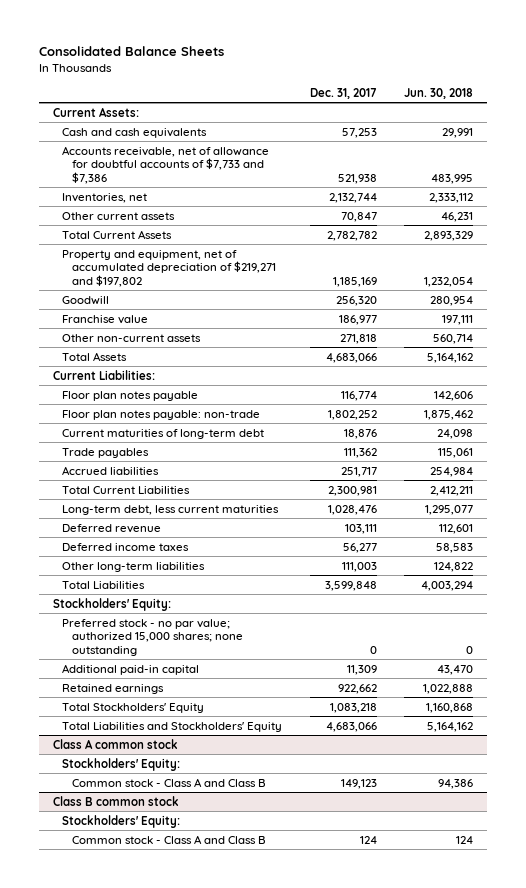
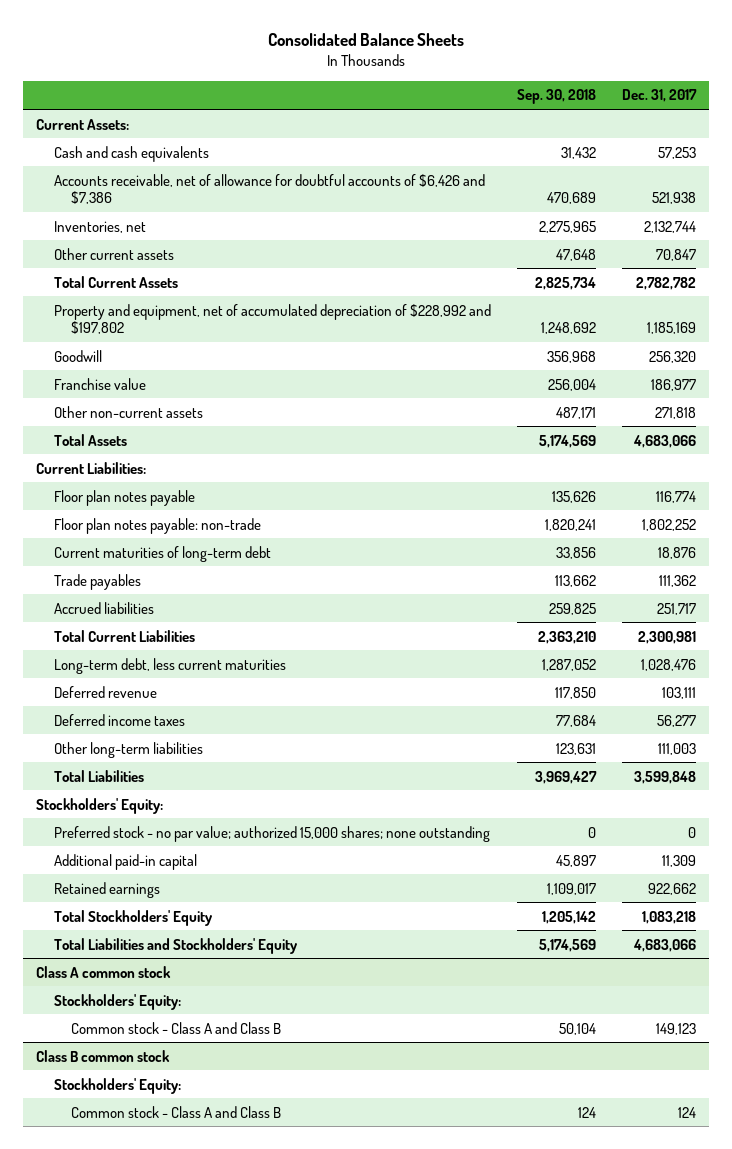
[404,87,474,99] Jun. 30, 2018 -> none
none -> [516,89,596,105] Sep. 30, 2018
[62,145,270,184] Accounts receivable, net of allowance for doubtful accounts of $7,733 and $7,386 -> [53,173,485,205] Accounts receivable, net of allowance for doubtful accounts of $6,426 and $7,386
[62,249,276,287] Property and equipment, net of accumulated depreciation of $219,271 and $197,802 -> [53,303,491,335] Property and equipment, net of accumulated depreciation of $228,992 and $197,802

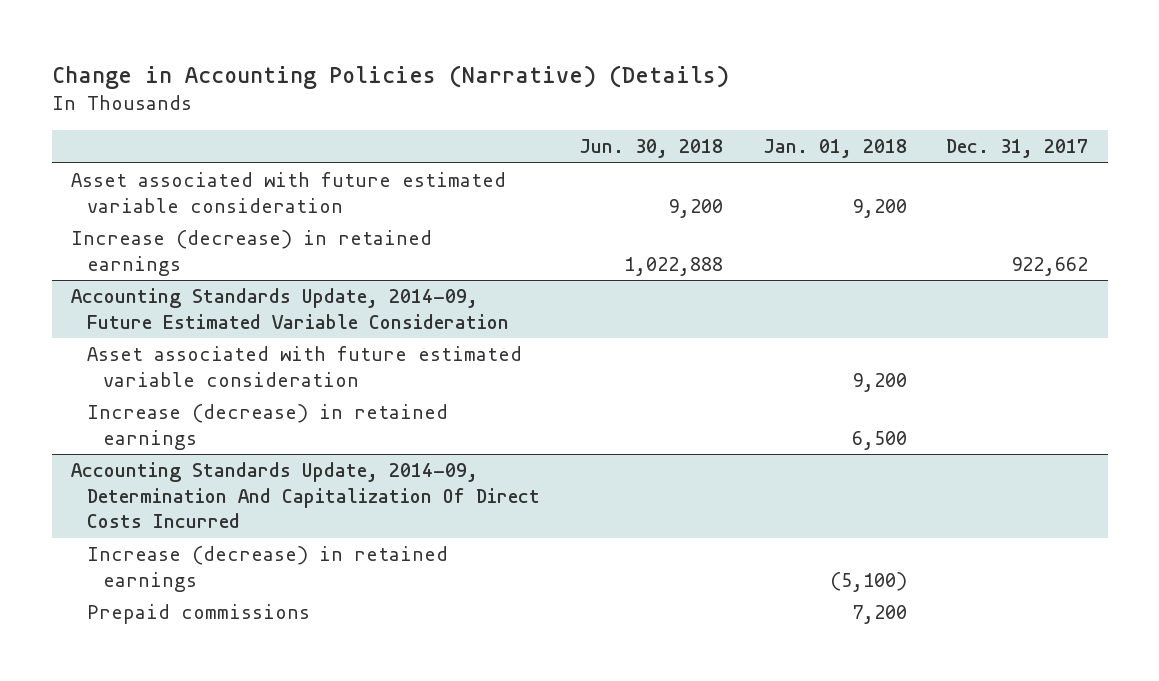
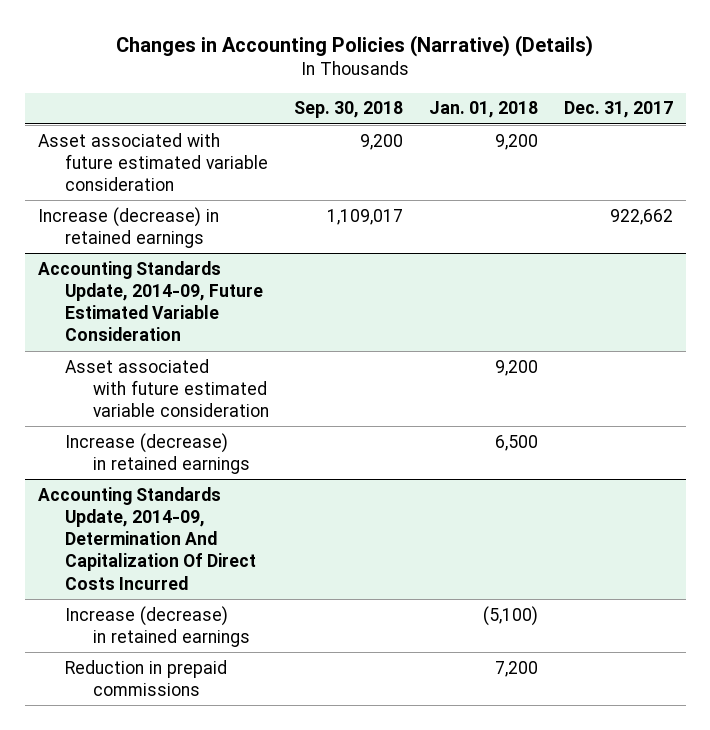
[51,64,729,89] Change in Accounting Policies (Narrative) (Details) -> [116,34,594,57] Changes in Accounting Policies (Narrative) (Details)
[579,139,724,159] Jun. 30, 2018 -> none
none -> [294,101,404,119] Sep. 30, 2018
[87,604,311,625] Prepaid commissions -> [65,659,228,696] Reduction in prepaid commissions

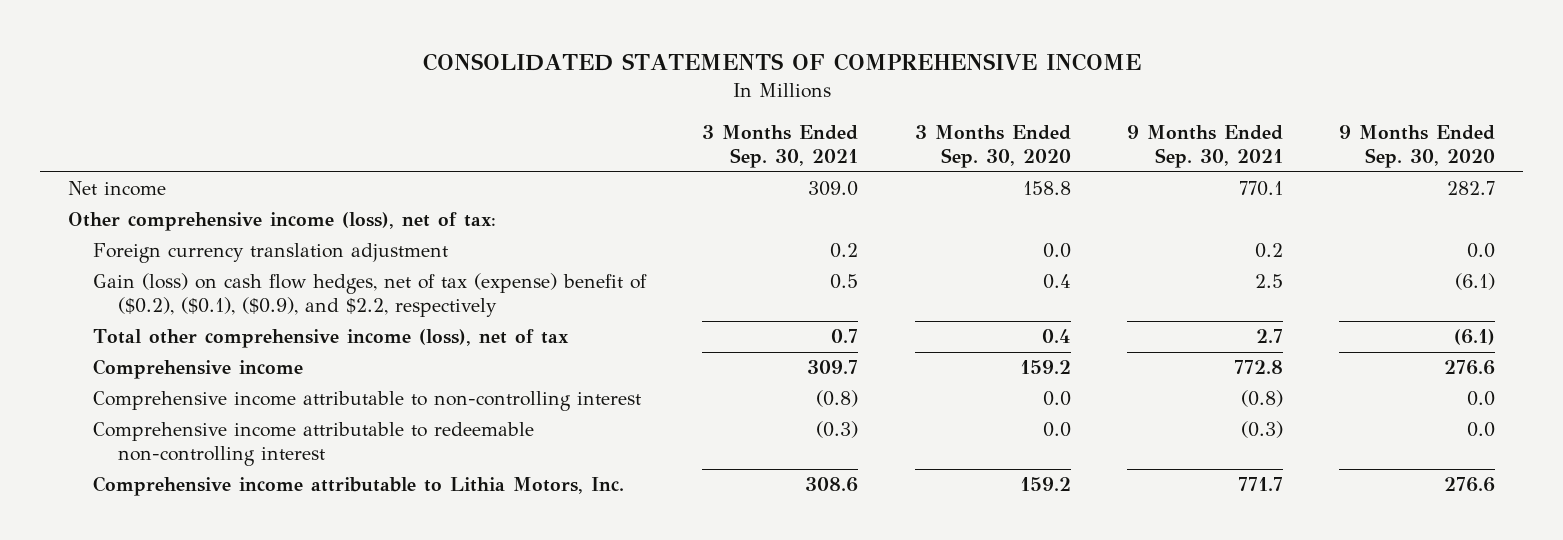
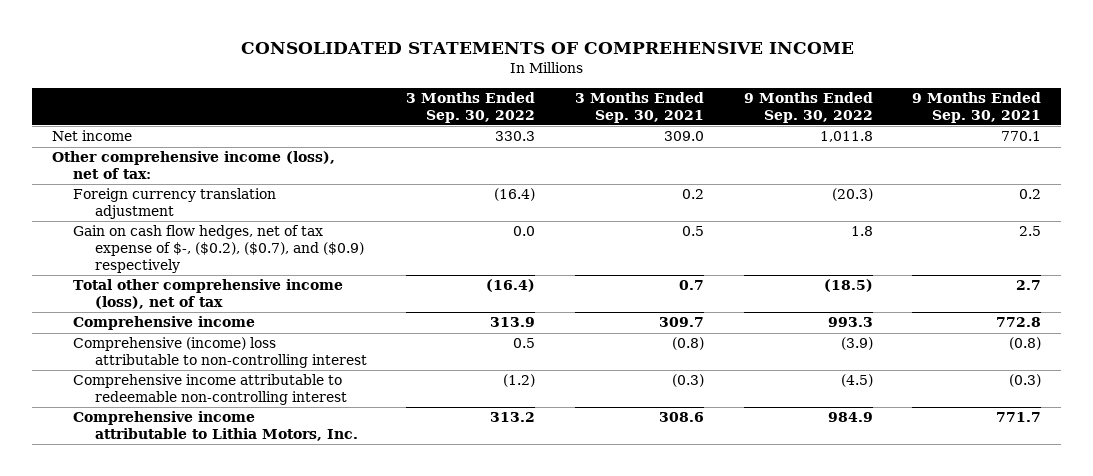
[914,124,1071,168] 3 Months Ended Sep. 30, 2020 -> none
[1339,124,1496,168] 9 Months Ended Sep. 30, 2020 -> none
none -> [406,92,536,123] 3 Months Ended Sep. 30, 2022
none -> [743,92,873,123] 9 Months Ended Sep. 30, 2022
[93,273,648,318] Gain (loss) on cash flow hedges, net of tax (expense) benefit of ($0.2), ($0.1), ($0.9), and $2.2, respectively -> [73,225,364,273] Gain on cash flow hedges, net of tax expense of $-, ($0.2), ($0.7), and ($0.9) respectively
[93,391,642,412] Comprehensive income attributable to non-controlling interest -> [73,337,367,369] Comprehensive (income) loss attributable to non-controlling interest

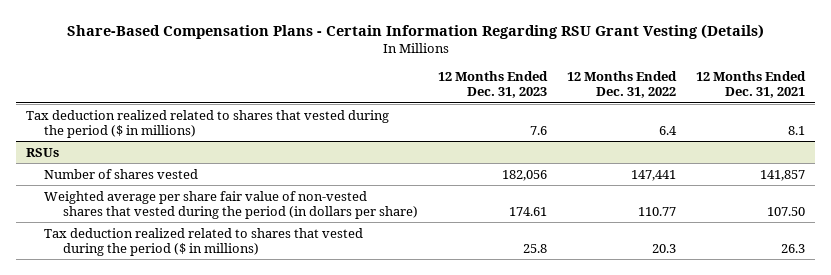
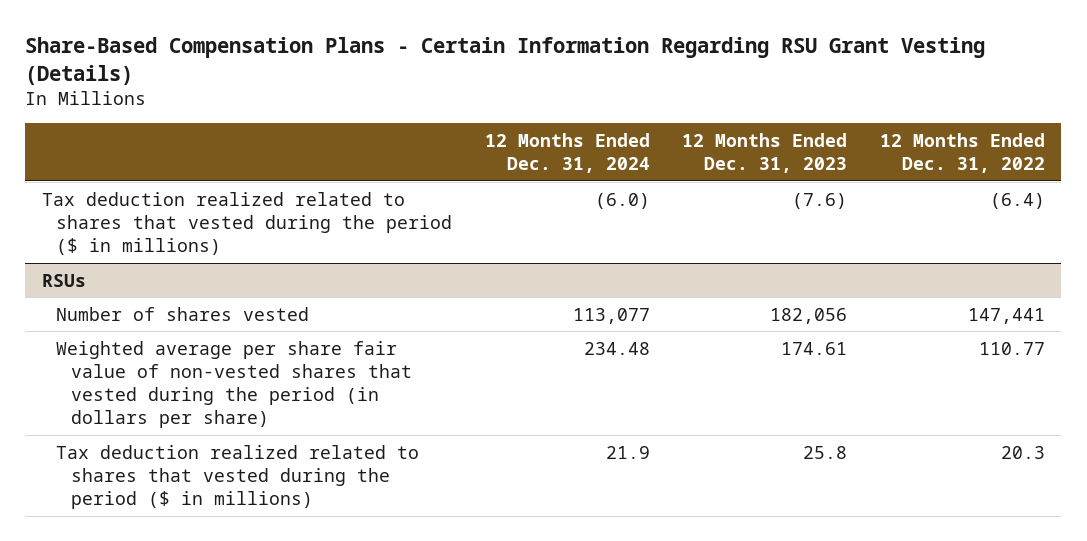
[696,71,807,99] 12 Months Ended Dec. 31, 2021 -> none
none -> [484,132,650,174] 12 Months Ended Dec. 31, 2024
[529,125,547,135] 7.6 -> [792,192,848,209] (7.6)
[659,125,678,135] 6.4 -> [990,192,1046,209] (6.4)

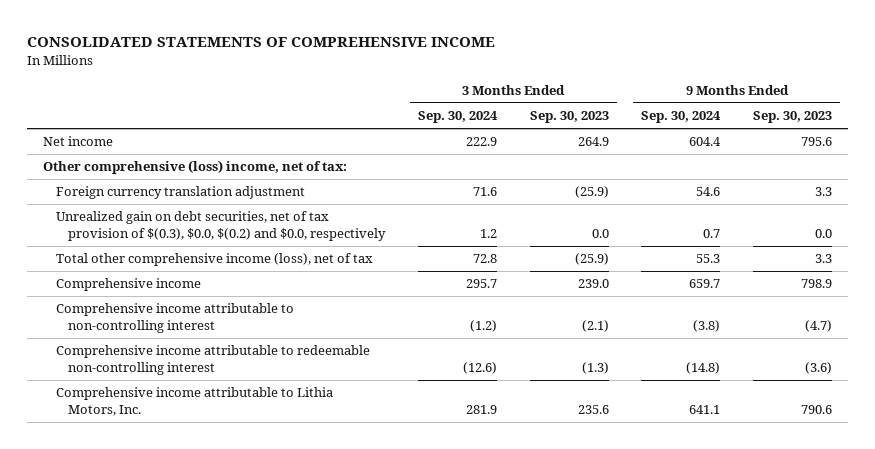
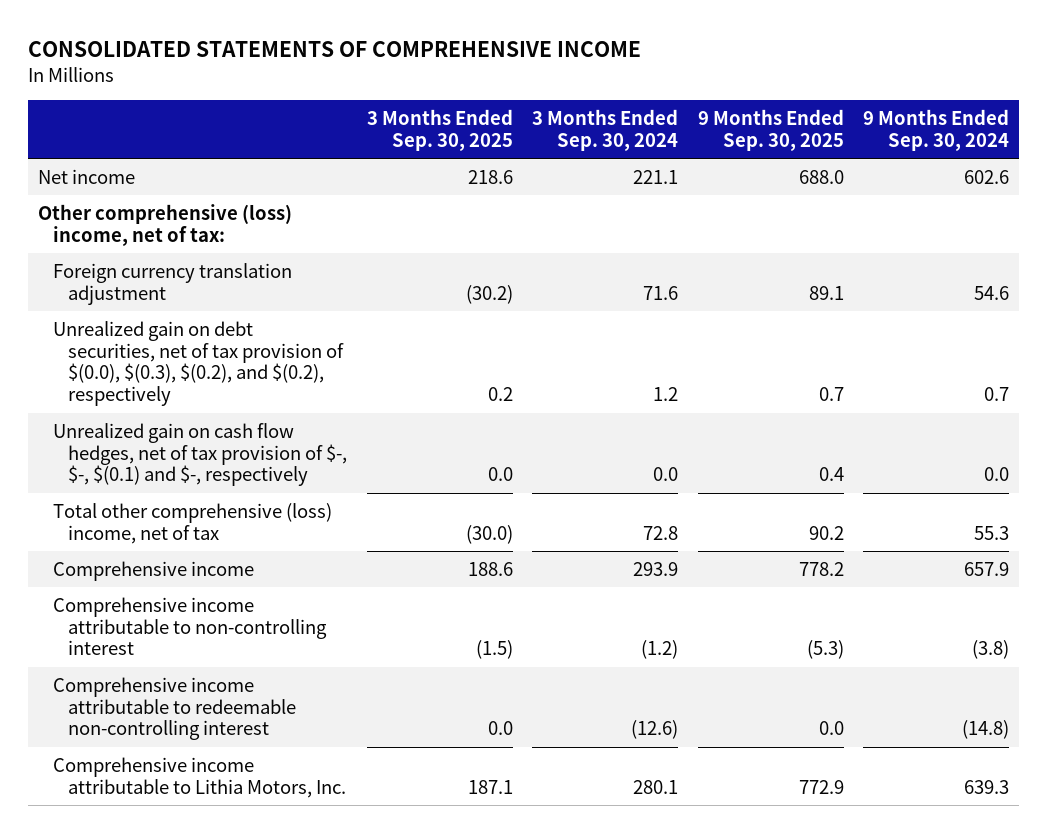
[529,111,609,124] Sep. 30, 2023 -> none
[752,111,832,124] Sep. 30, 2023 -> none
none -> [366,108,513,151] 3 Months Ended Sep. 30, 2025
none -> [697,108,844,151] 9 Months Ended Sep. 30, 2025
[465,137,497,147] 222.9 -> [633,169,679,184] 221.1
[689,137,722,147] 604.4 -> [963,169,1009,184] 602.6
[55,211,387,242] Unrealized gain on debt securities, net of tax provision of $(0.3), $0.0, $(0.2) and $0.0, respectively -> [53,320,345,407] Unrealized gain on debt securities, net of tax provision of $(0.0), $(0.3), $(0.2), and $(0.2), respectively
none -> [53,422,348,487] Unrealized gain on cash flow hedges, net of tax provision of $-, $-, $(0.1) and $-, respectively
[55,253,373,267] Total other comprehensive income (loss), net of tax -> [53,502,333,544] Total other comprehensive (loss) income, net of tax
[465,279,497,289] 295.7 -> [633,561,679,576] 293.9
[689,279,721,289] 659.7 -> [963,561,1009,576] 657.9
[465,405,497,415] 281.9 -> [633,779,679,794] 280.1
[689,405,721,415] 641.1 -> [963,779,1009,794] 639.3

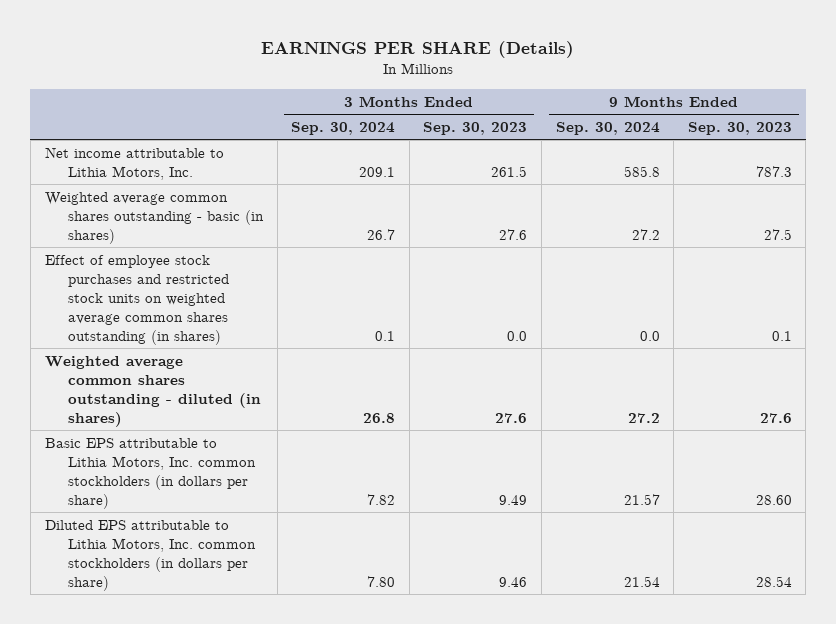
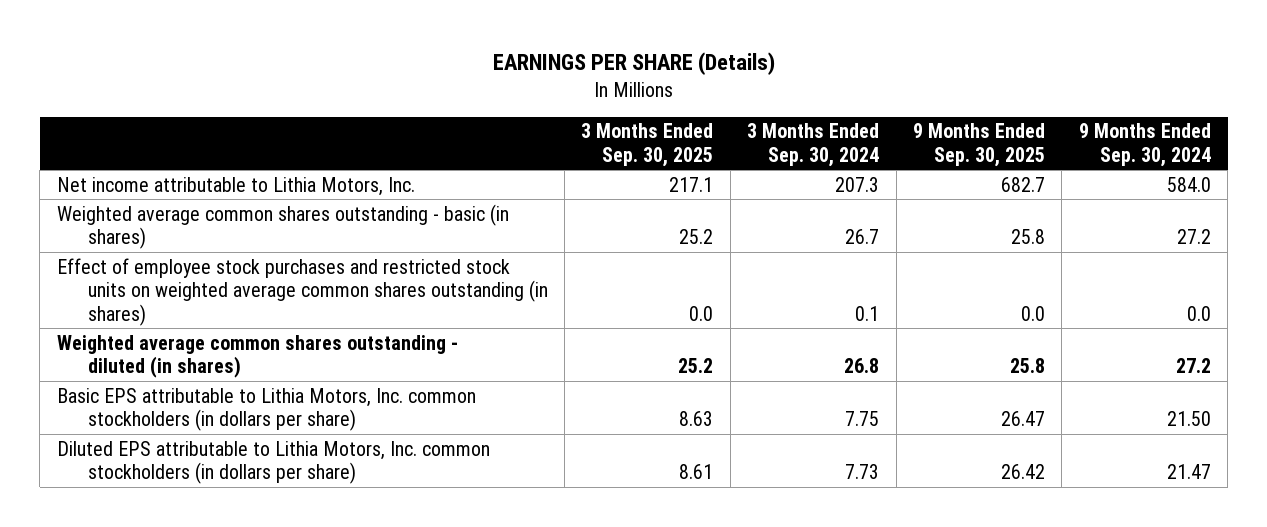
[423,121,528,135] Sep. 30, 2023 -> none
[687,121,792,135] Sep. 30, 2023 -> none
none -> [581,123,714,167] 3 Months Ended Sep. 30, 2025
none -> [912,123,1045,167] 9 Months Ended Sep. 30, 2025
[359,166,396,177] 209.1 -> [835,176,880,192] 207.3
[623,165,660,177] 585.8 -> [1166,176,1211,192] 584.0
[367,493,396,505] 7.82 -> [845,411,880,427] 7.75
[623,493,660,505] 21.57 -> [1166,411,1211,427] 21.50
[367,575,396,587] 7.80 -> [845,464,880,480] 7.73
[623,575,660,587] 21.54 -> [1166,464,1211,480] 21.47

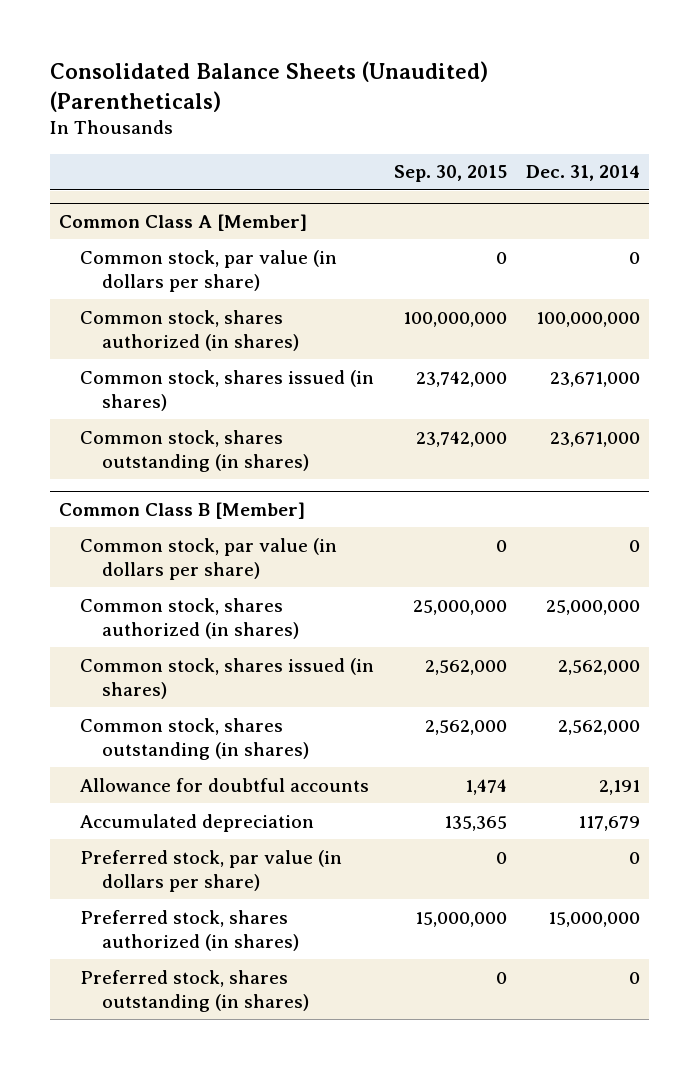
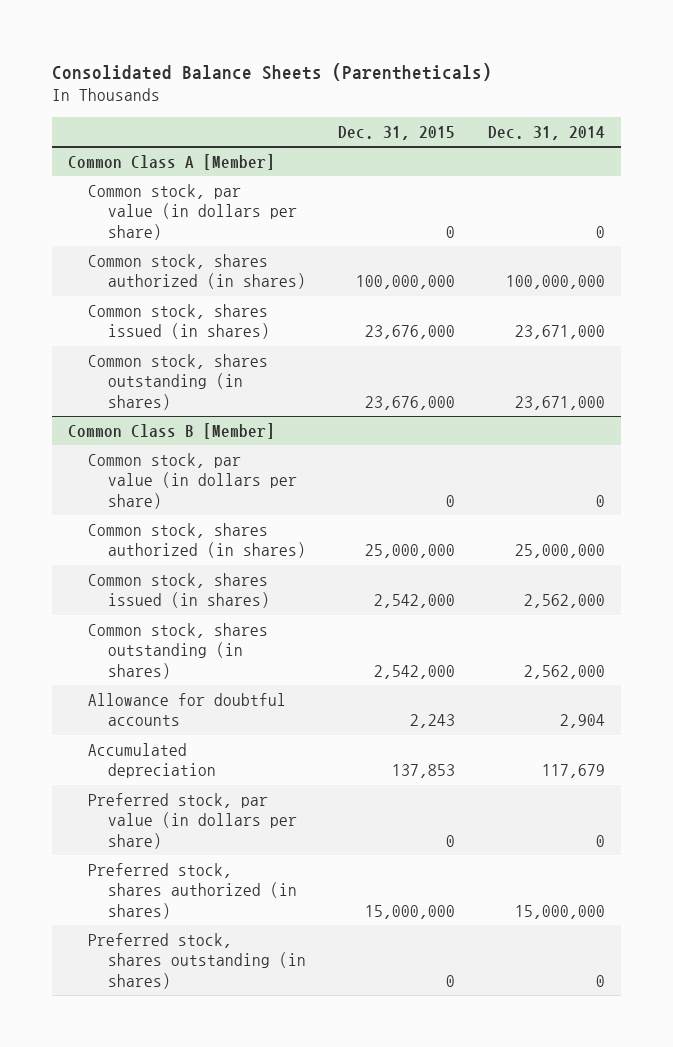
[49,61,488,112] Consolidated Balance Sheets (Unaudited) (Parentheticals) -> [51,62,492,81] Consolidated Balance Sheets (Parentheticals)
[393,165,507,183] Sep. 30, 2015 -> none
none -> [338,125,456,140] Dec. 31, 2015
[598,779,640,795] 2,191 -> [560,714,606,729] 2,904

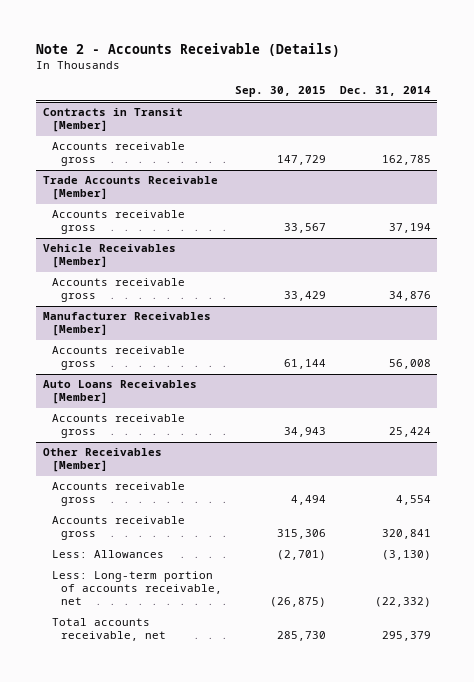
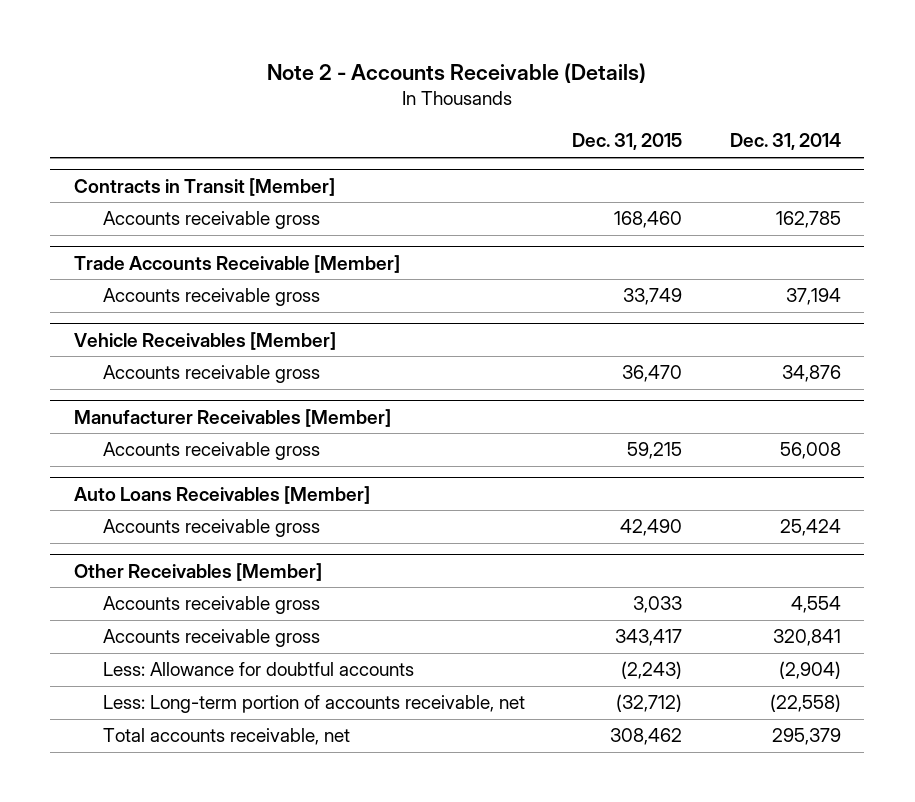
[235,86,327,98] Sep. 30, 2015 -> none
none -> [572,133,683,151] Dec. 31, 2015
[51,550,164,559] Less: Allowances -> none
none -> [102,662,414,677] Less: Allowance for doubtful accounts
[374,597,431,608] (22,332) -> [769,694,841,713] (22,558)

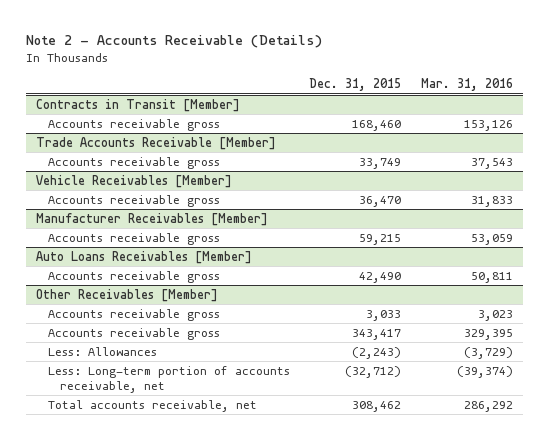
[729,133,841,151] Dec. 31, 2014 -> none
none -> [420,78,513,92] Mar. 31, 2016
[102,662,414,677] Less: Allowance for doubtful accounts -> [47,346,157,356] Less: Allowances

